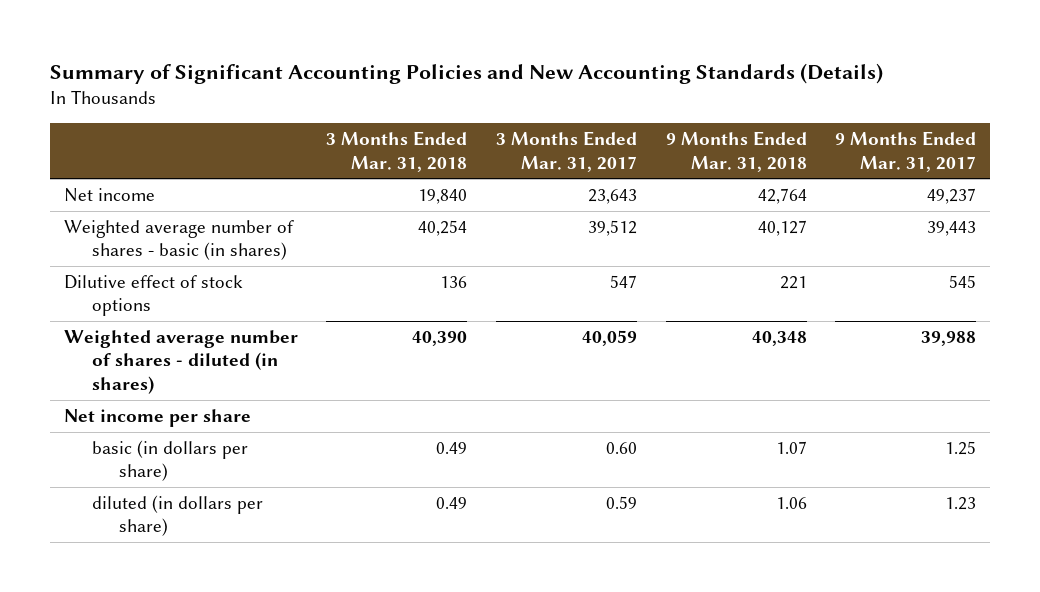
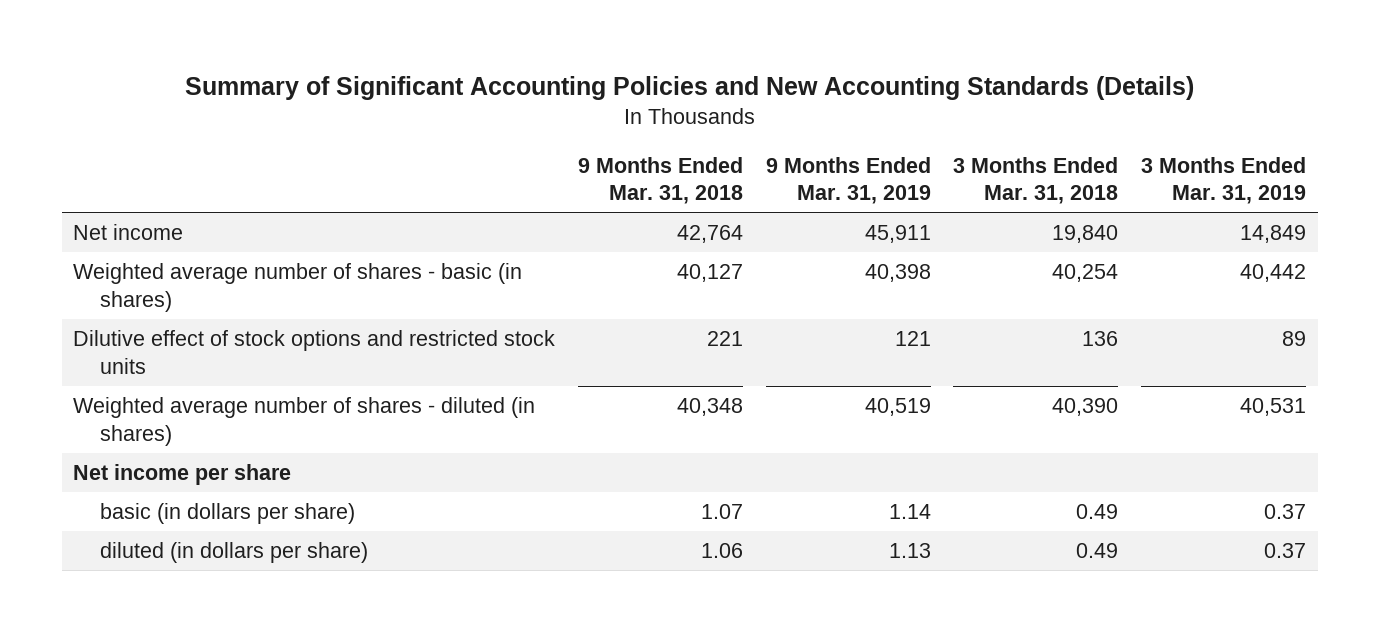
[496,131,638,172] 3 Months Ended Mar. 31, 2017 -> none
[835,131,977,172] 9 Months Ended Mar. 31, 2017 -> none
none -> [765,156,931,205] 9 Months Ended Mar. 31, 2019
none -> [1141,156,1307,205] 3 Months Ended Mar. 31, 2019
[63,275,243,317] Dilutive effect of stock options -> [72,329,555,374] Dilutive effect of stock options and restricted stock units

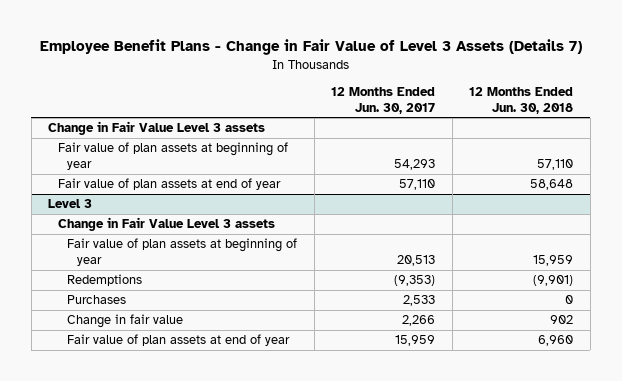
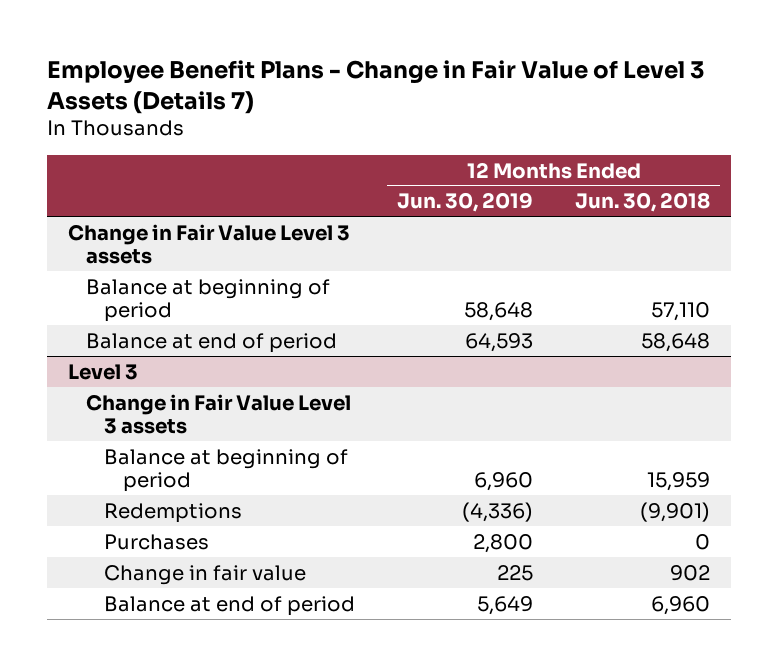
[331,87,436,114] 12 Months Ended Jun. 30, 2017 -> none
none -> [397,192,534,213] Jun. 30, 2019
[57,142,288,171] Fair value of plan assets at beginning of year -> [85,278,330,323] Balance at beginning of period
[57,178,281,191] Fair value of plan assets at end of year -> [85,332,337,353] Balance at end of period
[67,238,298,267] Fair value of plan assets at beginning of year -> [104,448,349,493] Balance at beginning of period
[67,334,291,347] Fair value of plan assets at end of year -> [104,595,356,616] Balance at end of period

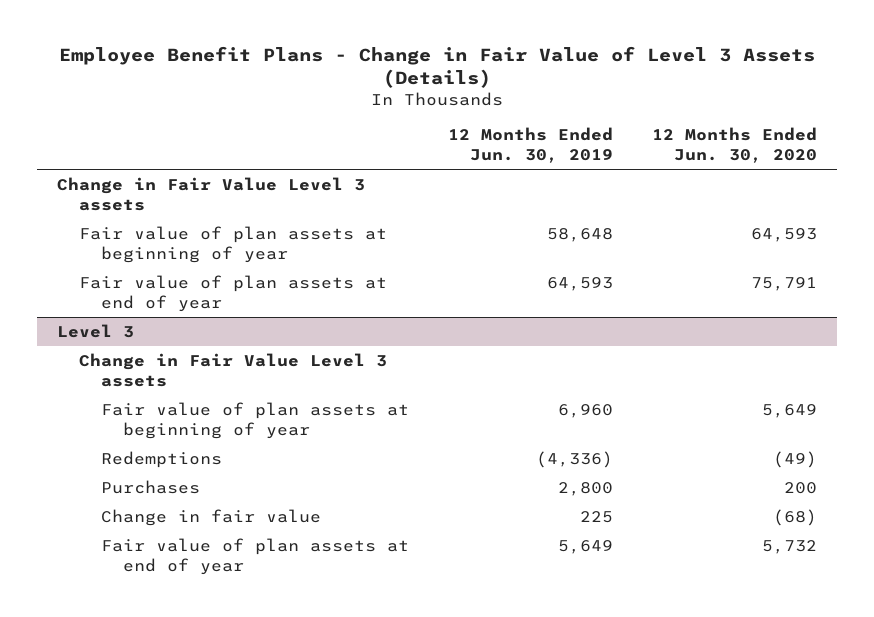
[46,59,705,114] Employee Benefit Plans - Change in Fair Value of Level 3 Assets (Details 7) -> [58,45,815,89] Employee Benefit Plans - Change in Fair Value of Level 3 Assets (Details)
[574,192,710,213] Jun. 30, 2018 -> none
none -> [652,127,818,164] 12 Months Ended Jun. 30, 2020
[85,278,330,323] Balance at beginning of period -> [78,226,387,263] Fair value of plan assets at beginning of year
[85,332,337,353] Balance at end of period -> [78,275,387,312] Fair value of plan assets at end of year
[104,448,349,493] Balance at beginning of period -> [100,402,409,439] Fair value of plan assets at beginning of year
[104,595,356,616] Balance at end of period -> [100,538,409,575] Fair value of plan assets at end of year

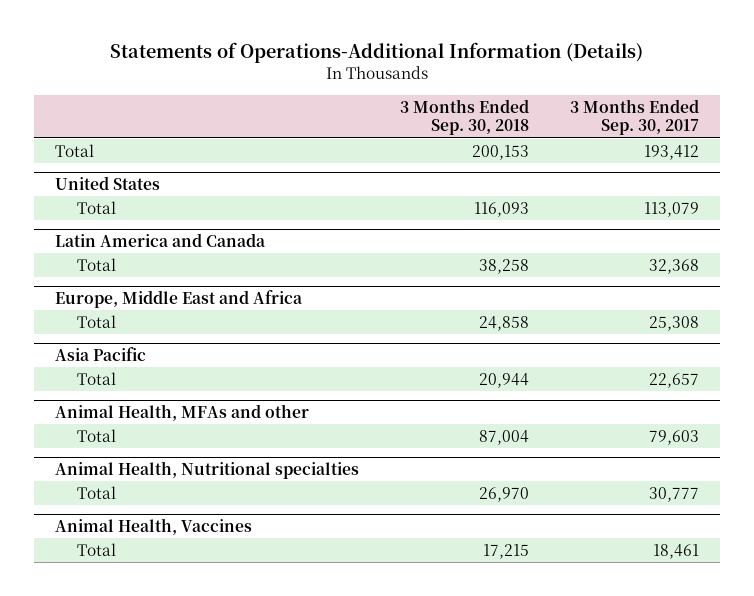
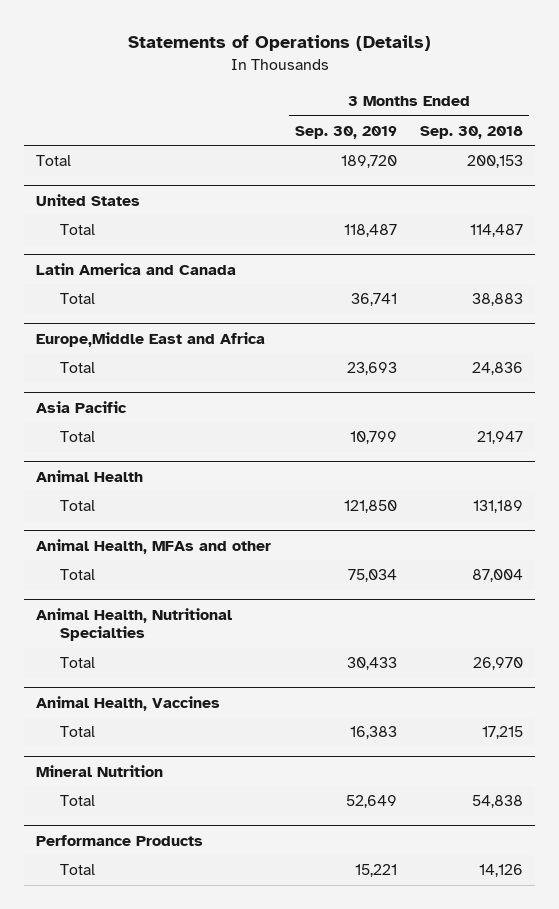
[109,42,643,64] Statements of Operations-Additional Information (Details) -> [127,35,431,52] Statements of Operations (Details)
[570,98,700,136] 3 Months Ended Sep. 30, 2017 -> none
none -> [294,125,397,139] Sep. 30, 2019
[473,201,529,217] 116,093 -> [470,224,524,238] 114,487
[478,258,529,274] 38,258 -> [472,293,524,307] 38,883
[54,290,303,309] Europe, Middle East and Africa -> [35,331,265,347] Europe,Middle East and Africa
[478,315,529,331] 24,858 -> [472,362,524,376] 24,836
[478,372,529,388] 20,944 -> [477,431,524,445] 21,947
none -> [35,469,143,482] Animal Health
none -> [60,500,96,512] Total
[54,461,359,480] Animal Health, Nutritional specialties -> [35,607,232,642] Animal Health, Nutritional Specialties
none -> [35,764,163,777] Mineral Nutrition
none -> [60,795,96,807] Total
none -> [35,834,203,846] Performance Products
none -> [60,864,96,876] Total

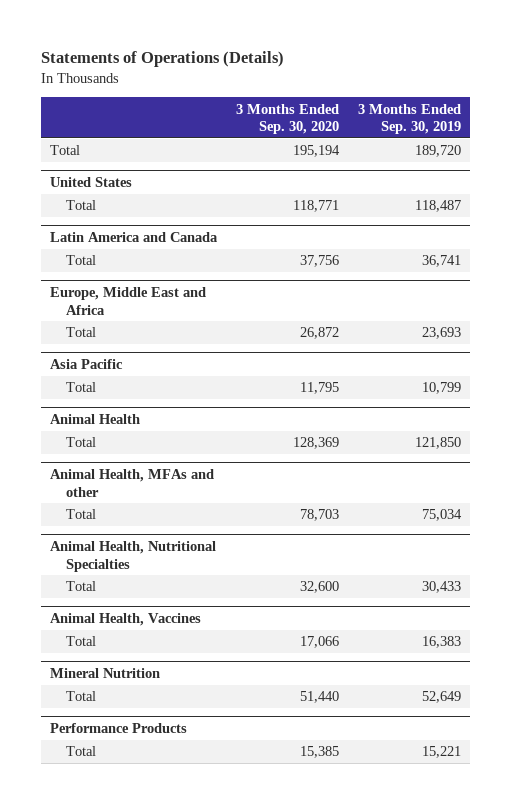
[420,125,524,139] Sep. 30, 2018 -> none
none -> [235,103,339,135] 3 Months Ended Sep. 30, 2020
[35,331,265,347] Europe,Middle East and Africa -> [50,287,207,315] Europe, Middle East and Africa

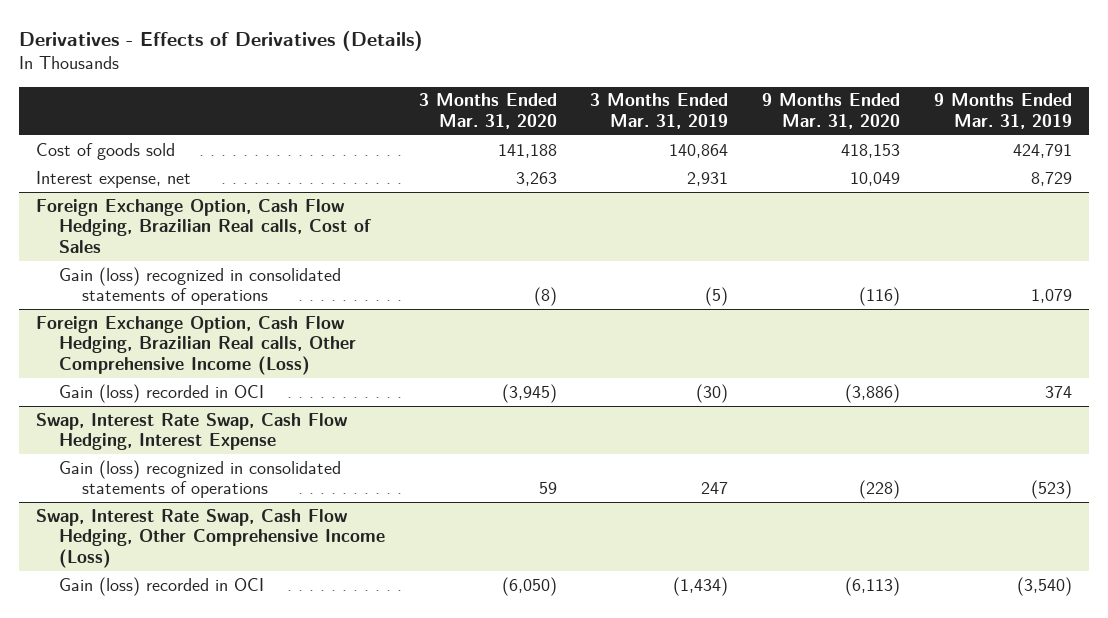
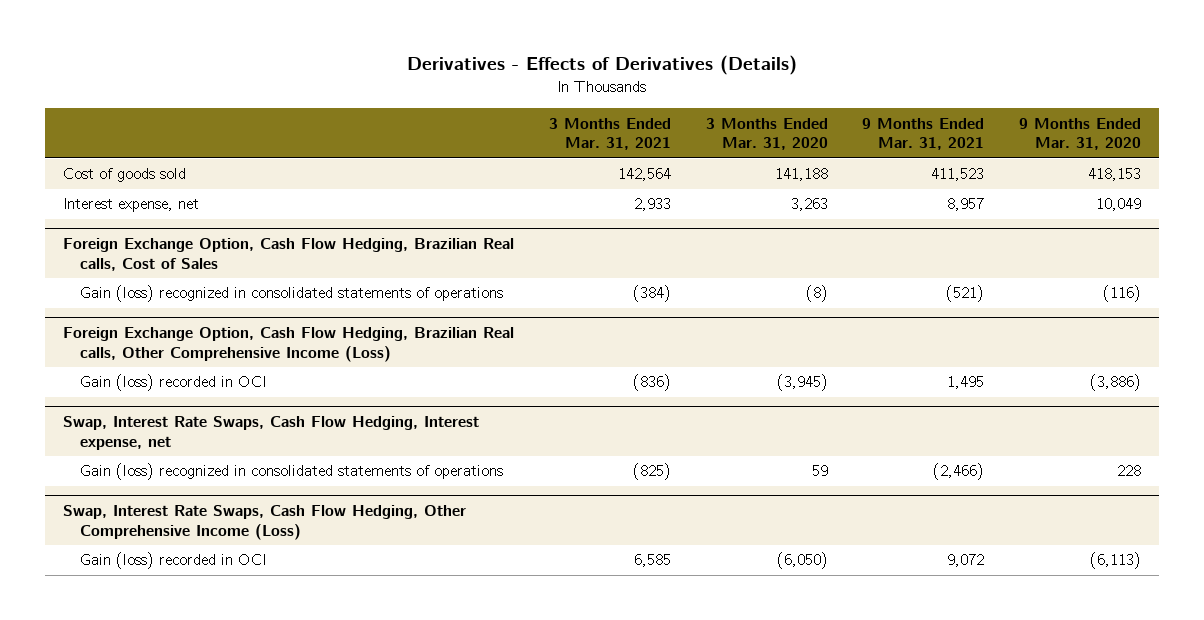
[590,93,729,129] 3 Months Ended Mar. 31, 2019 -> none
[933,93,1072,129] 9 Months Ended Mar. 31, 2019 -> none
none -> [548,117,671,151] 3 Months Ended Mar. 31, 2021
none -> [862,117,985,151] 9 Months Ended Mar. 31, 2021
[35,412,347,451] Swap, Interest Rate Swap, Cash Flow Hedging, Interest Expense -> [62,416,479,450] Swap, Interest Rate Swaps, Cash Flow Hedging, Interest expense, net
[859,480,901,500] (228) -> [1117,465,1142,477] 228
[35,508,386,568] Swap, Interest Rate Swap, Cash Flow Hedging, Other Comprehensive Income (Loss) -> [62,505,466,540] Swap, Interest Rate Swaps, Cash Flow Hedging, Other Comprehensive Income (Loss)

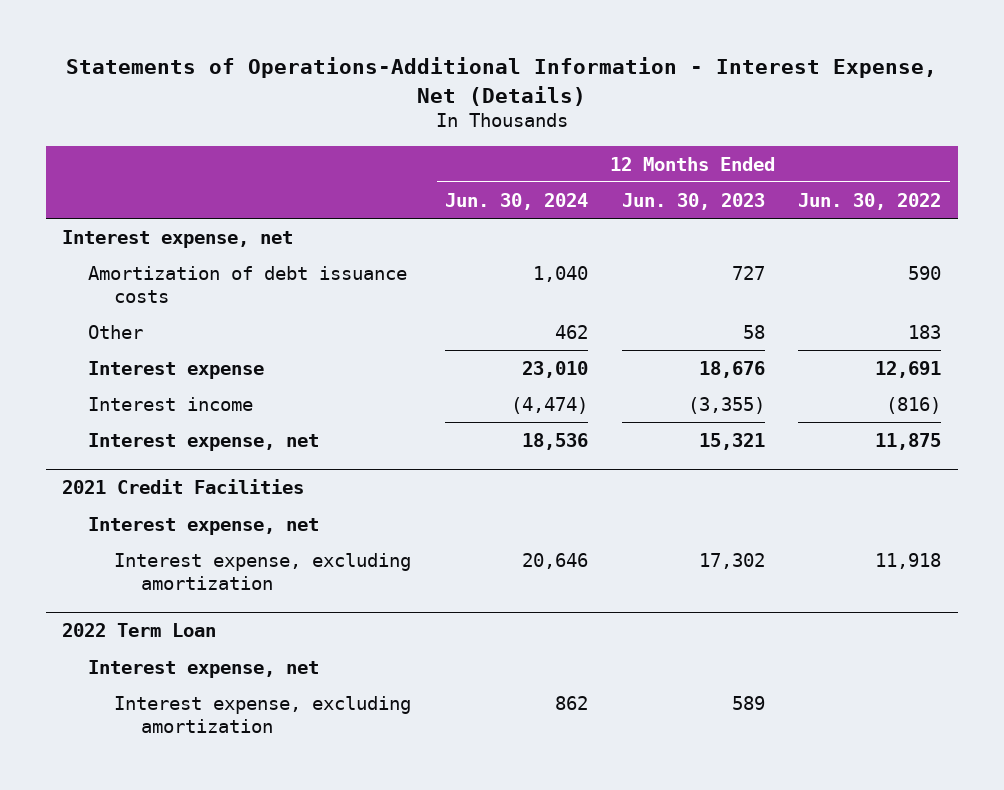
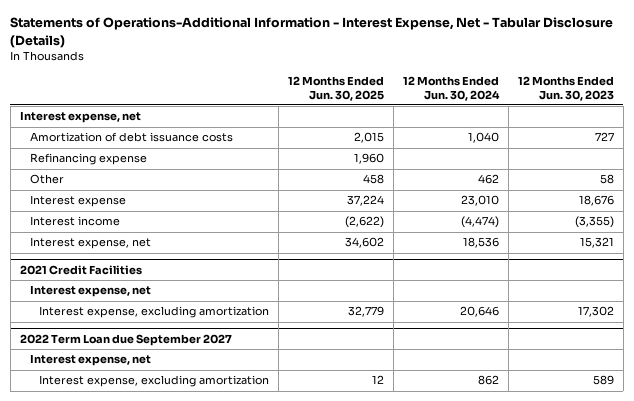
[65,57,937,106] Statements of Operations-Additional Information - Interest Expense, Net (Details) -> [10,17,614,48] Statements of Operations-Additional Information - Interest Expense, Net - Tabular Disclosure (Details)
[798,192,942,210] Jun. 30, 2022 -> none
none -> [288,75,385,101] 12 Months Ended Jun. 30, 2025
none -> [29,153,147,166] Refinancing expense
[62,623,217,638] 2022 Term Loan -> [19,334,232,347] 2022 Term Loan due September 2027

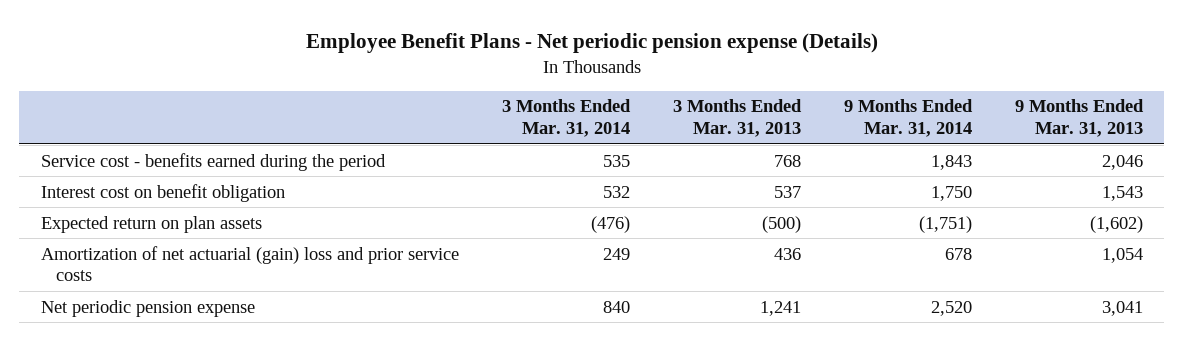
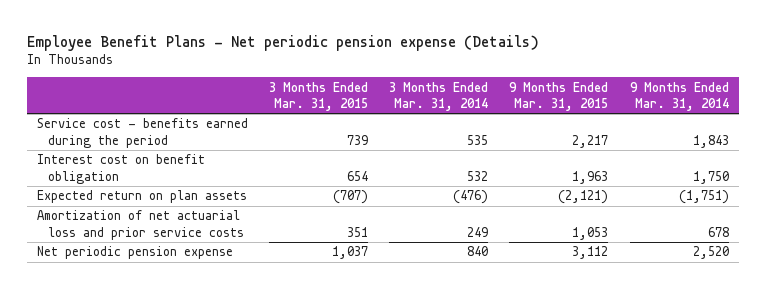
[672,99,802,138] 3 Months Ended Mar. 31, 2013 -> none
[1014,99,1144,138] 9 Months Ended Mar. 31, 2013 -> none
none -> [269,81,369,112] 3 Months Ended Mar. 31, 2015
none -> [509,81,609,112] 9 Months Ended Mar. 31, 2015
[40,245,459,282] Amortization of net actuarial (gain) loss and prior service costs -> [37,210,245,240] Amortization of net actuarial loss and prior service costs

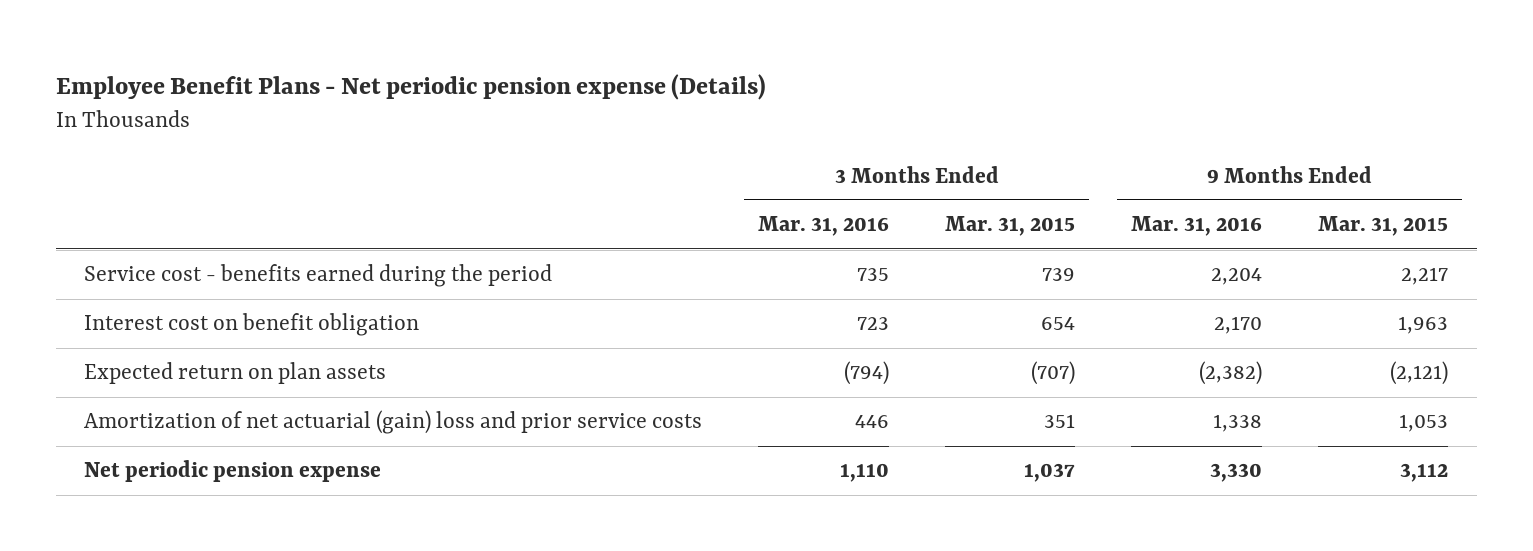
[389,81,489,112] 3 Months Ended Mar. 31, 2014 -> none
[629,81,729,112] 9 Months Ended Mar. 31, 2014 -> none
none -> [758,216,890,237] Mar. 31, 2016
none -> [1131,216,1263,237] Mar. 31, 2016
[37,210,245,240] Amortization of net actuarial loss and prior service costs -> [84,410,703,435] Amortization of net actuarial (gain) loss and prior service costs

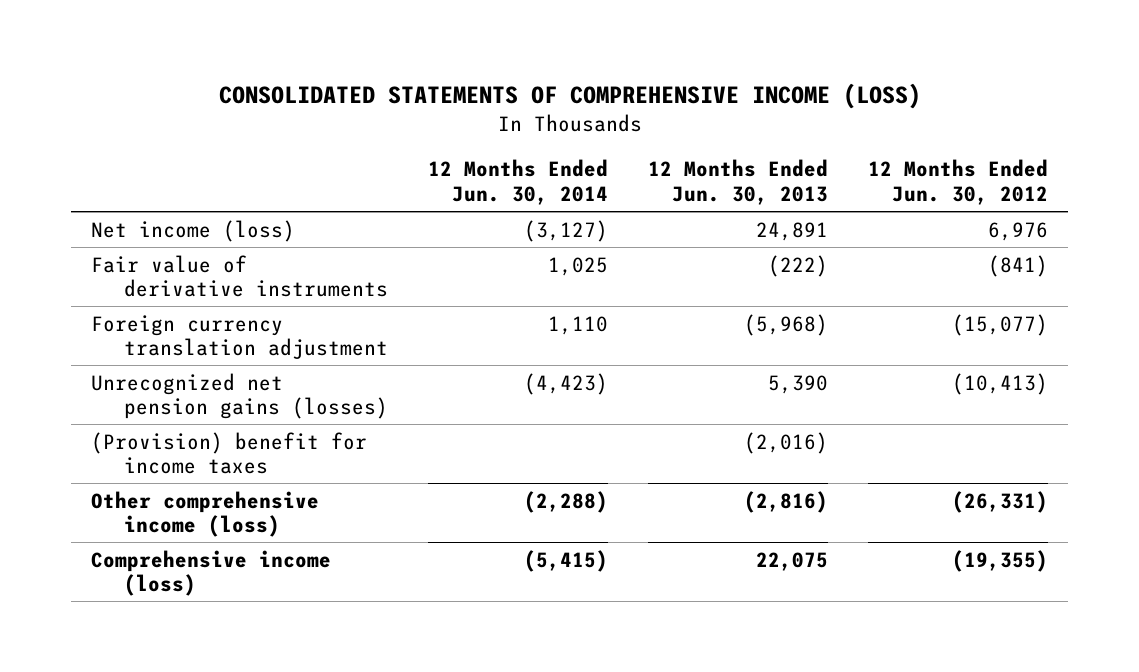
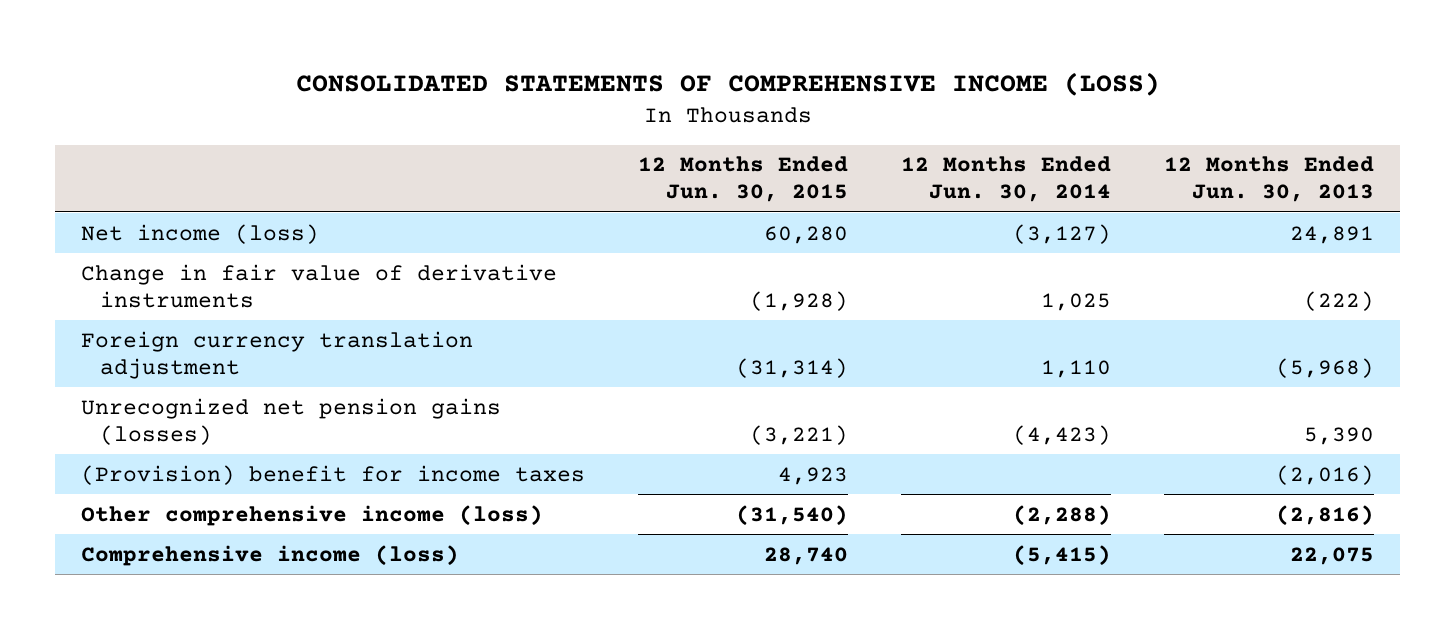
[867,159,1048,205] 12 Months Ended Jun. 30, 2012 -> none
none -> [638,156,849,203] 12 Months Ended Jun. 30, 2015
[91,254,388,298] Fair value of derivative instruments -> [81,263,558,308] Change in fair value of derivative instruments

